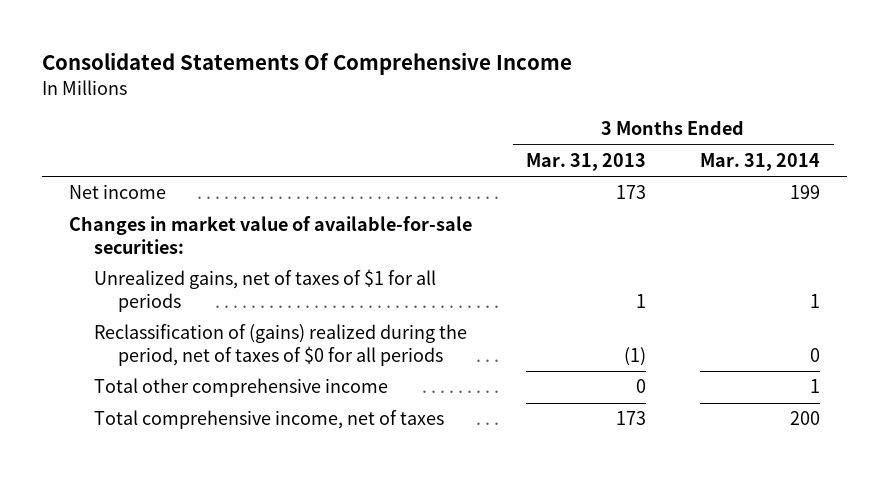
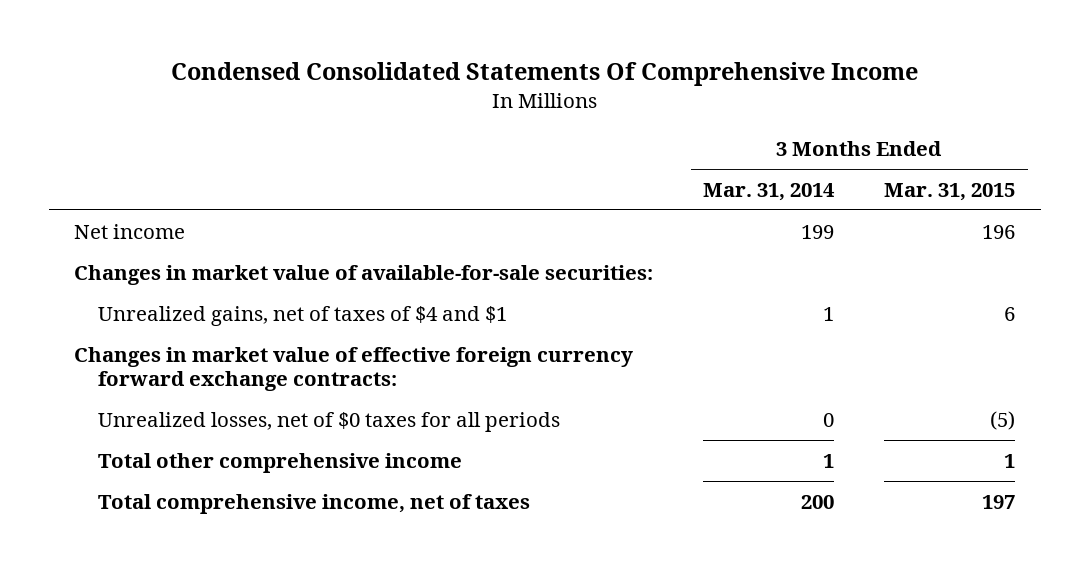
[42,52,573,76] Consolidated Statements Of Comprehensive Income -> [170,62,918,87] Condensed Consolidated Statements Of Comprehensive Income
[526,152,647,171] Mar. 31, 2013 -> none
none -> [884,182,1016,201] Mar. 31, 2015
[93,269,436,312] Unrealized gains, net of taxes of $1 for all periods -> [98,305,508,326] Unrealized gains, net of taxes of $4 and $1
none -> [73,346,633,392] Changes in market value of effective foreign currency forward exchange contracts:
[93,324,467,366] Reclassification of (gains) realized during the period, net of taxes of $0 for all periods -> [98,411,561,432] Unrealized losses, net of $0 taxes for all periods

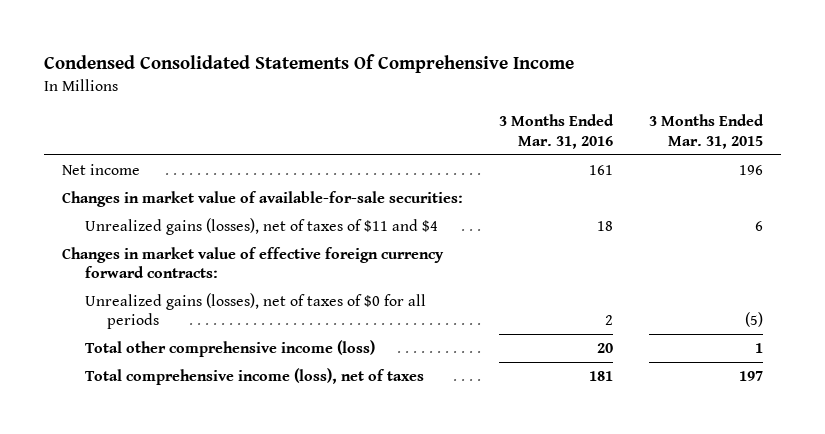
[703,182,836,201] Mar. 31, 2014 -> none
none -> [499,114,615,149] 3 Months Ended Mar. 31, 2016
[98,305,508,326] Unrealized gains, net of taxes of $4 and $1 -> [84,217,438,235] Unrealized gains (losses), net of taxes of $11 and $4
[73,346,633,392] Changes in market value of effective foreign currency forward exchange contracts: -> [62,246,445,279] Changes in market value of effective foreign currency forward contracts:
[98,411,561,432] Unrealized losses, net of $0 taxes for all periods -> [84,292,426,330] Unrealized gains (losses), net of taxes of $0 for all periods
[98,452,463,473] Total other comprehensive income -> [84,339,375,357] Total other comprehensive income (loss)
[98,493,531,514] Total comprehensive income, net of taxes -> [84,367,424,385] Total comprehensive income (loss), net of taxes

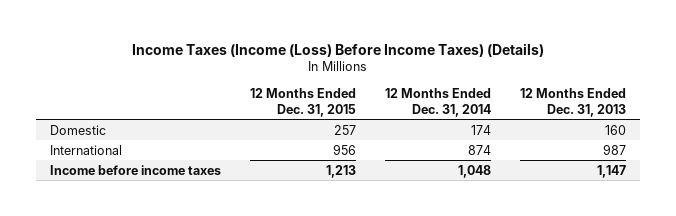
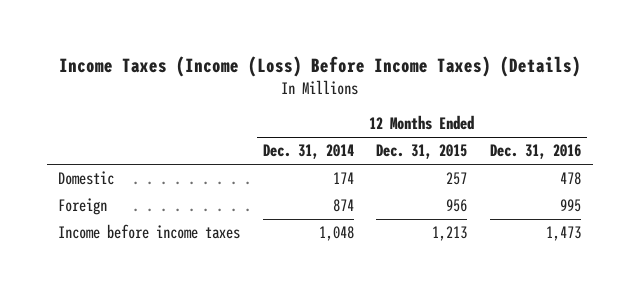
[519,88,626,117] 12 Months Ended Dec. 31, 2013 -> none
none -> [490,144,582,160] Dec. 31, 2016
[50,144,123,155] International -> [57,198,107,216] Foreign

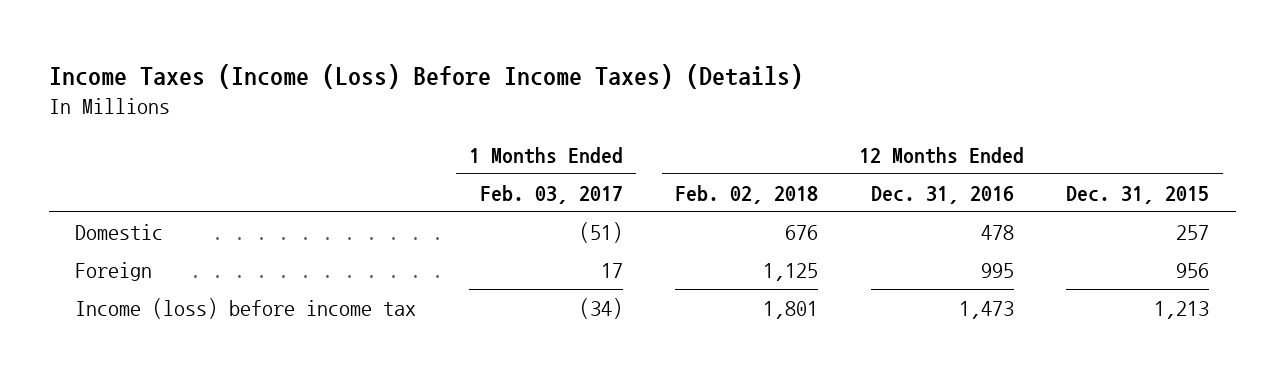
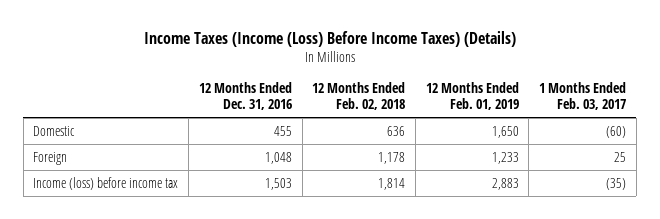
[1066,185,1210,204] Dec. 31, 2015 -> none
none -> [425,82,519,110] 12 Months Ended Feb. 01, 2019
[578,222,623,244] (51) -> [606,125,627,138] (60)
[785,225,819,241] 676 -> [387,125,406,136] 636
[980,225,1014,241] 478 -> [273,125,292,136] 455
[600,263,623,279] 17 -> [614,151,627,162] 25
[763,263,819,282] 1,125 -> [378,151,406,164] 1,178
[980,263,1014,279] 995 -> [264,151,292,164] 1,048
[578,298,623,320] (34) -> [606,177,627,190] (35)
[763,301,819,320] 1,801 -> [378,177,406,190] 1,814
[958,301,1014,320] 1,473 -> [264,177,292,190] 1,503

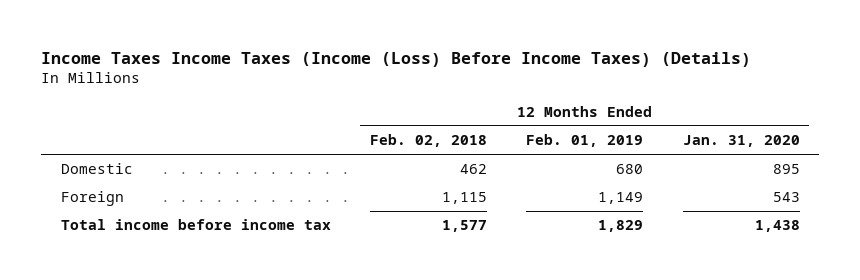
[143,30,516,47] Income Taxes (Income (Loss) Before Income Taxes) (Details) -> [41,51,752,67] Income Taxes Income Taxes (Income (Loss) Before Income Taxes) (Details)
[198,82,292,110] 12 Months Ended Dec. 31, 2016 -> none
[539,82,627,110] 1 Months Ended Feb. 03, 2017 -> none
none -> [682,135,800,148] Jan. 31, 2020
[387,125,406,136] 636 -> [460,164,488,175] 462
[491,125,519,138] 1,650 -> [616,164,644,175] 680
[378,151,406,164] 1,178 -> [442,192,488,205] 1,115
[491,151,519,164] 1,233 -> [598,192,644,205] 1,149
[33,176,179,190] Income (loss) before income tax -> [60,219,331,231] Total income before income tax
[378,177,406,190] 1,814 -> [442,220,488,233] 1,577
[491,177,519,190] 2,883 -> [598,220,644,233] 1,829

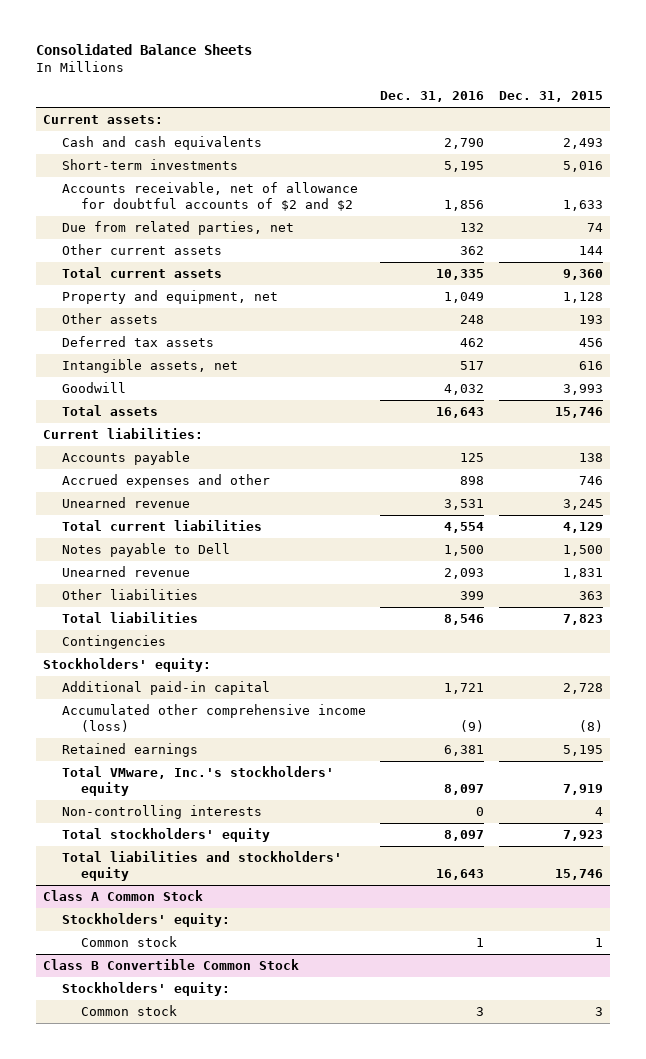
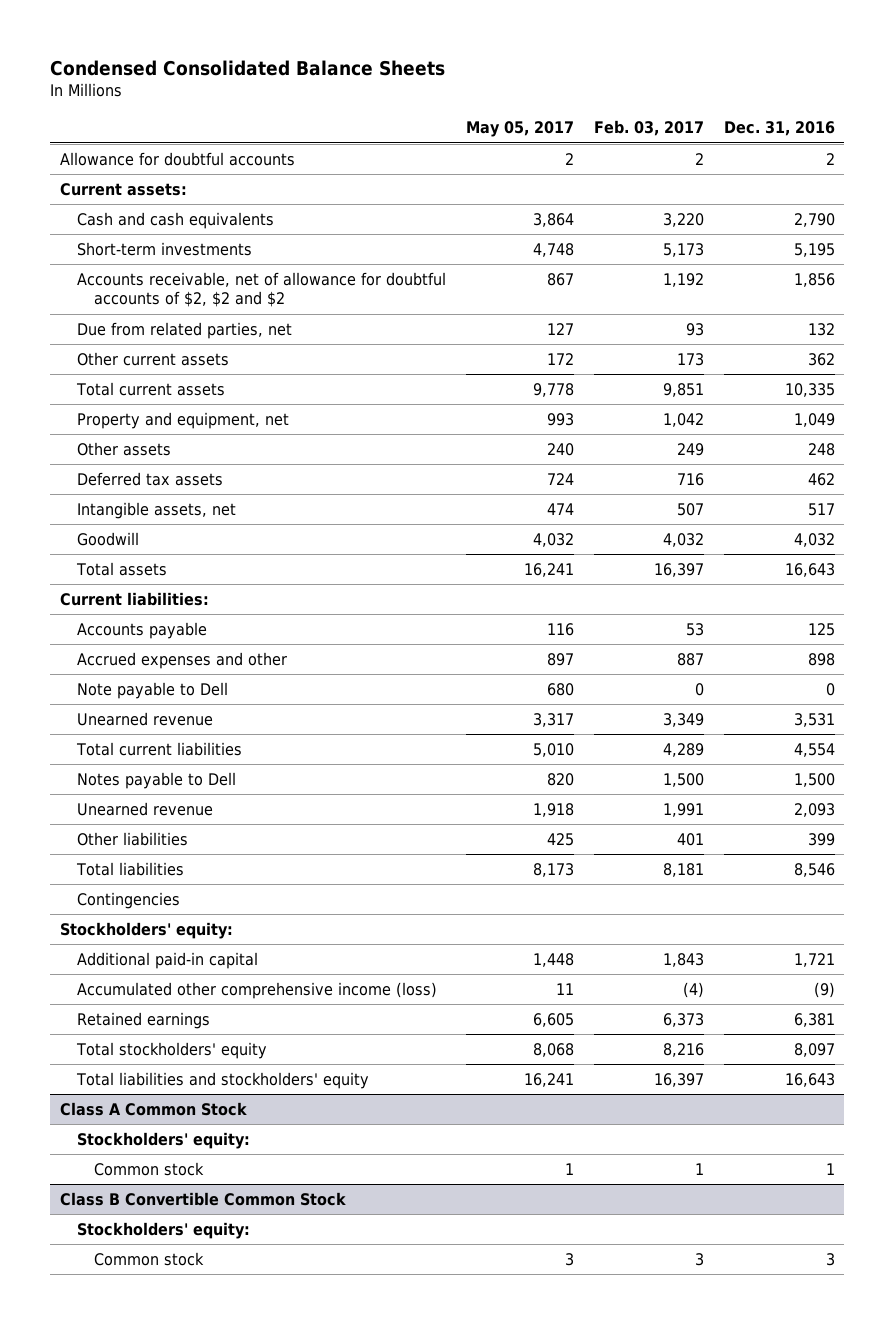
[35,44,252,56] Consolidated Balance Sheets -> [50,59,446,76] Condensed Consolidated Balance Sheets
[498,91,603,103] Dec. 31, 2015 -> none
none -> [465,121,574,138] May 05, 2017
none -> [593,120,704,137] Feb. 03, 2017
none -> [60,152,296,167] Allowance for doubtful accounts
[62,182,359,211] Accounts receivable, net of allowance for doubtful accounts of $2 and $2 -> [77,272,447,308] Accounts receivable, net of allowance for doubtful accounts of $2, $2 and $2
none -> [77,682,229,700] Note payable to Dell
[62,766,335,796] Total VMware, Inc.'s stockholders' equity -> none
[62,805,263,820] Non-controlling interests -> none

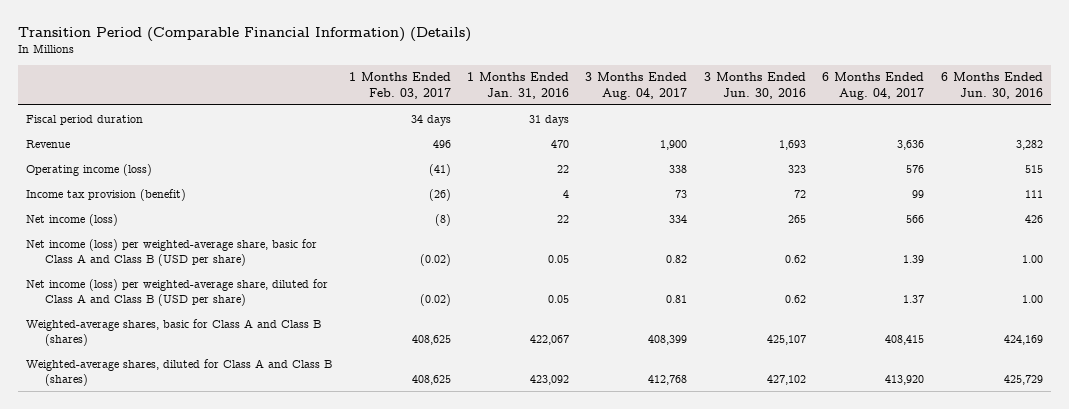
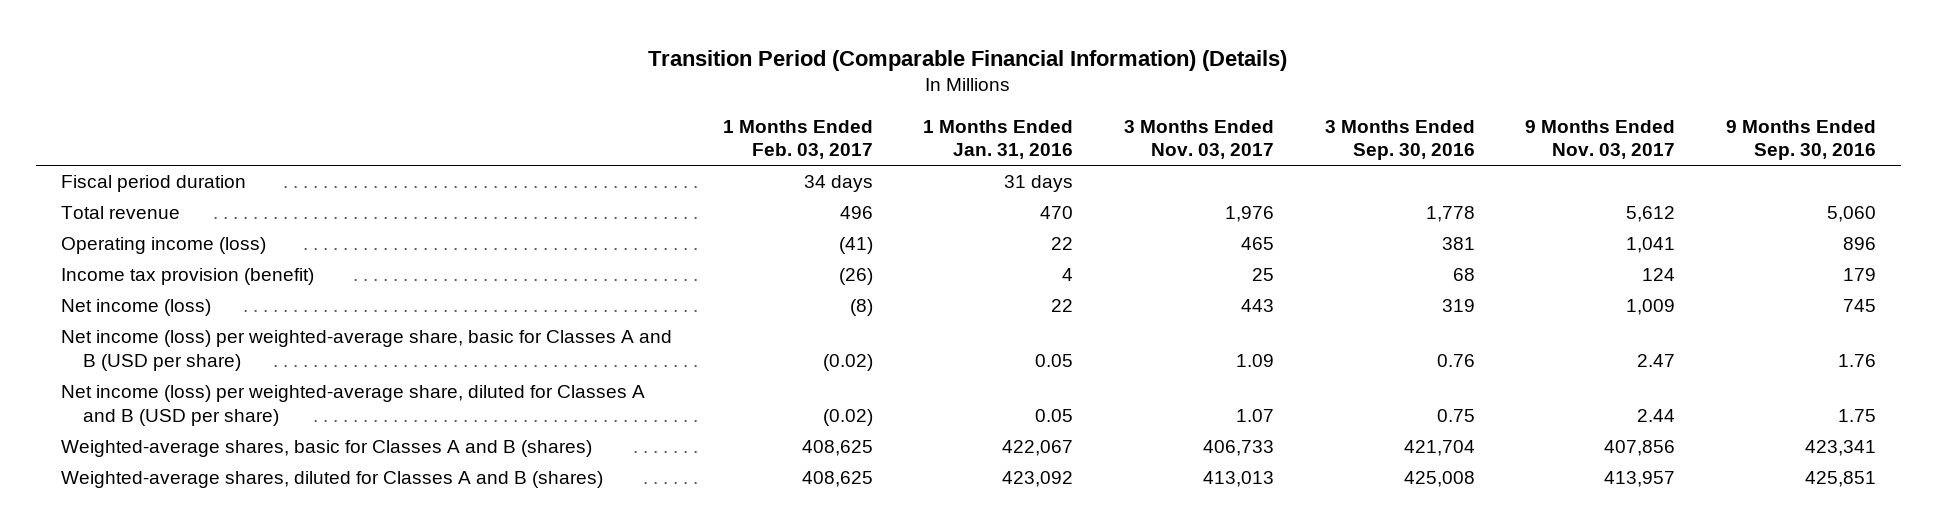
[585,72,688,100] 3 Months Ended Aug. 04, 2017 -> none
[703,72,806,99] 3 Months Ended Jun. 30, 2016 -> none
[822,72,925,100] 6 Months Ended Aug. 04, 2017 -> none
[940,72,1043,99] 6 Months Ended Jun. 30, 2016 -> none
none -> [1123,119,1274,160] 3 Months Ended Nov. 03, 2017
none -> [1324,119,1475,161] 3 Months Ended Sep. 30, 2016
none -> [1525,119,1676,160] 9 Months Ended Nov. 03, 2017
none -> [1725,119,1876,161] 9 Months Ended Sep. 30, 2016
[26,139,71,148] Revenue -> [61,206,181,220] Total revenue
[26,238,318,267] Net income (loss) per weighted-average share, basic for Class A and Class B (USD per share) -> [61,330,673,371] Net income (loss) per weighted-average share, basic for Classes A and B (USD per share)
[26,278,329,307] Net income (loss) per weighted-average share, diluted for Class A and Class B (USD per share) -> [61,385,646,426] Net income (loss) per weighted-average share, diluted for Classes A and B (USD per share)
[26,318,322,347] Weighted-average shares, basic for Class A and Class B (shares) -> [61,440,593,458] Weighted-average shares, basic for Classes A and B (shares)
[26,358,333,387] Weighted-average shares, diluted for Class A and Class B (shares) -> [61,471,604,489] Weighted-average shares, diluted for Classes A and B (shares)

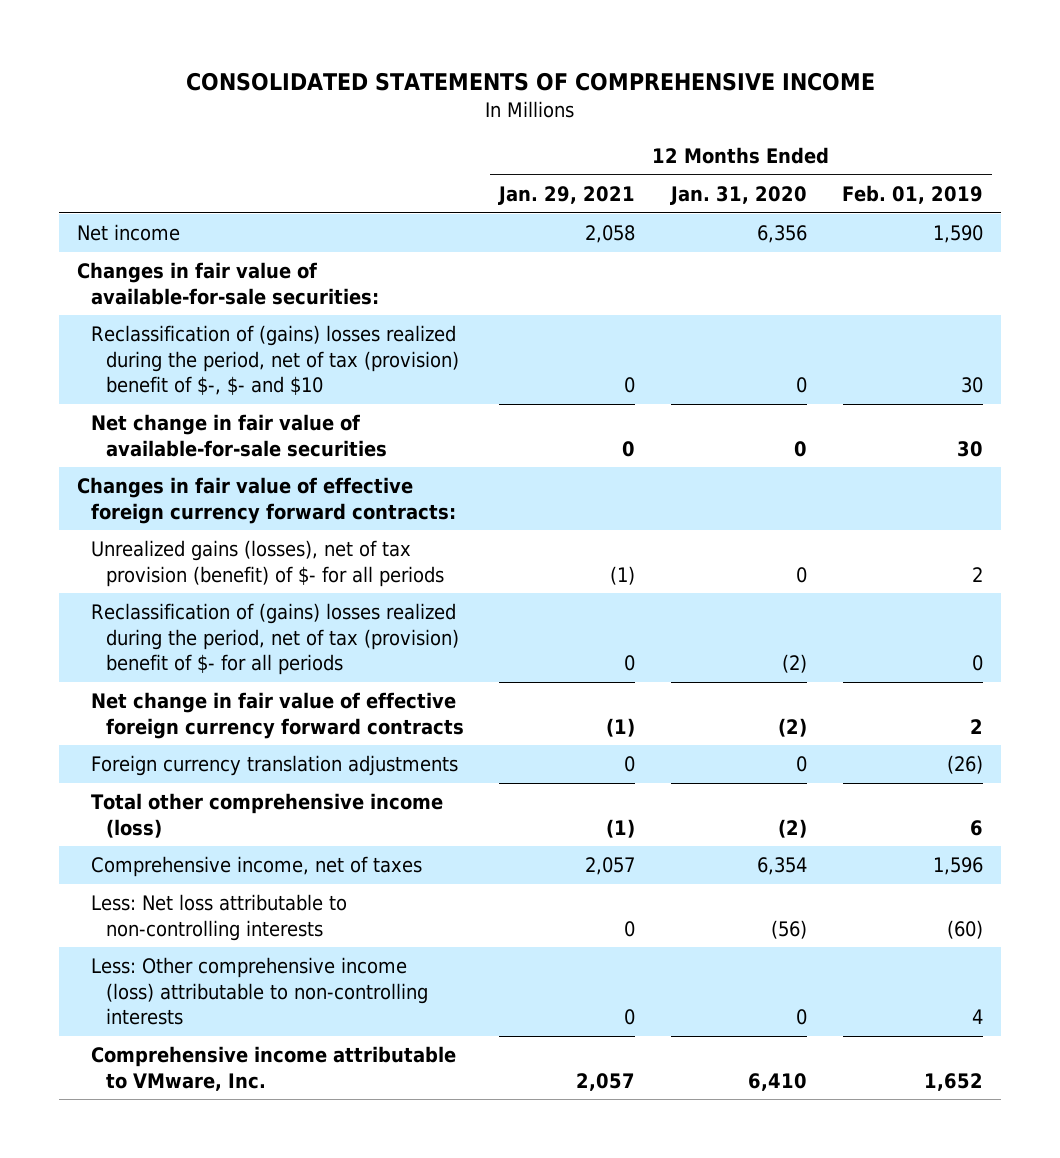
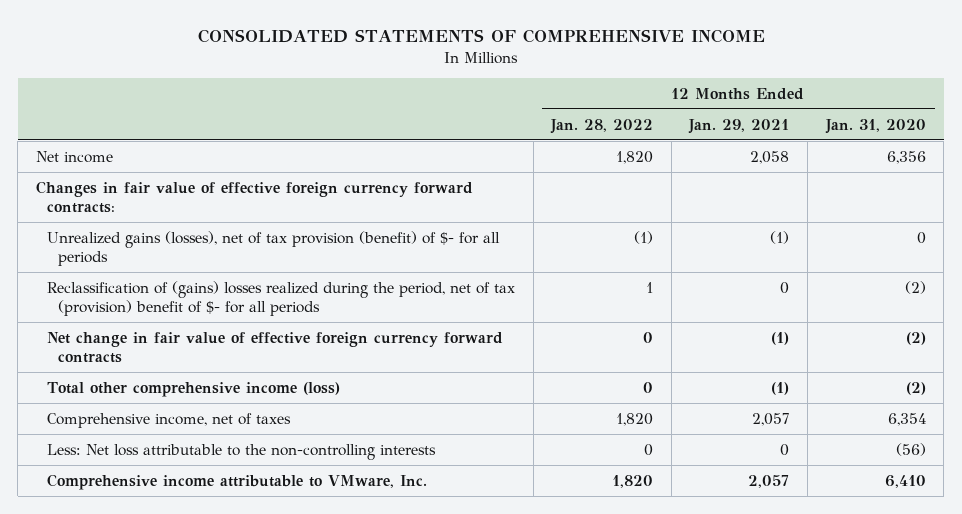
[842,185,984,205] Feb. 01, 2019 -> none
none -> [550,118,654,134] Jan. 28, 2022
[76,262,380,305] Changes in fair value of available-for-sale securities: -> none
[91,325,459,396] Reclassification of (gains) losses realized during the period, net of tax (provision) benefit of $-, $- and $10 -> none
[91,414,387,457] Net change in fair value of available-for-sale securities -> none
[91,755,459,777] Foreign currency translation adjustments -> none
[91,957,428,1026] Less: Other comprehensive income (loss) attributable to non-controlling interests -> none
[91,894,348,941] Less: Net loss attributable to non-controlling interests -> [46,443,436,460] Less: Net loss attributable to the non-controlling interests

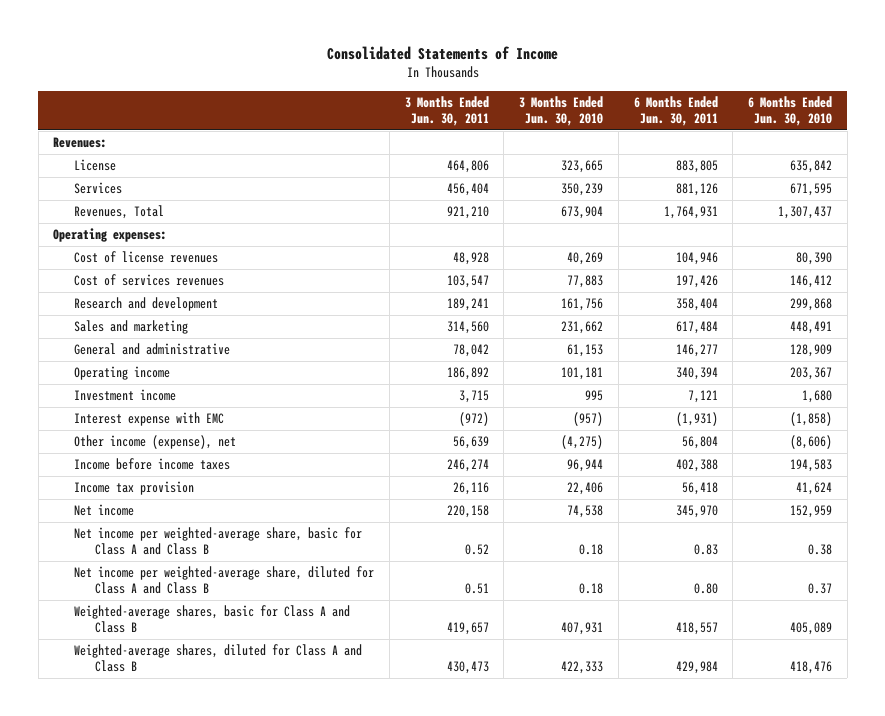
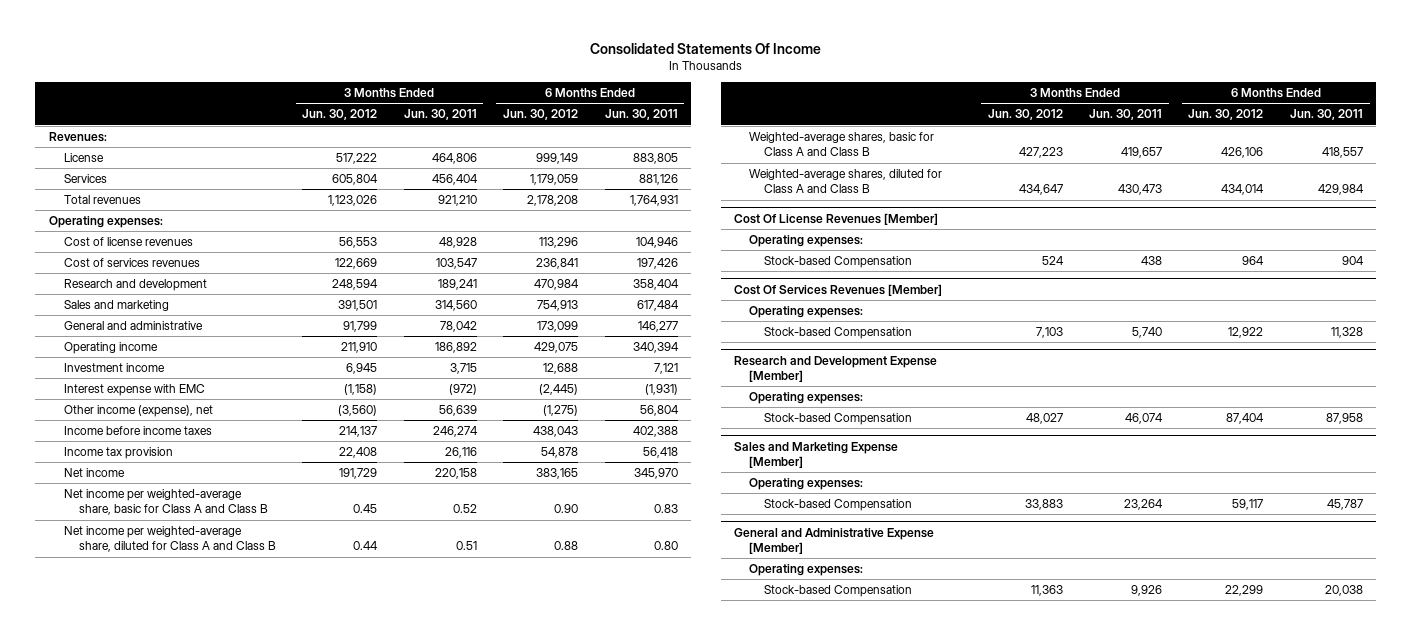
[326,45,558,60] Consolidated Statements of Income -> [589,43,821,55] Consolidated Statements Of Income
[519,95,604,127] 3 Months Ended Jun. 30, 2010 -> none
[748,95,833,127] 6 Months Ended Jun. 30, 2010 -> none
none -> [302,109,378,121] Jun. 30, 2012
none -> [503,109,579,121] Jun. 30, 2012
[74,205,165,220] Revenues, Total -> [63,194,141,204] Total revenues
none -> [734,212,939,225] Cost Of License Revenues [Member]
none -> [749,234,864,247] Operating expenses:
none -> [764,255,913,268] Stock-based Compensation
none -> [734,283,943,296] Cost Of Services Revenues [Member]
none -> [749,305,864,318] Operating expenses:
none -> [764,326,913,339] Stock-based Compensation
none -> [734,355,938,383] Research and Development Expense [Member]
none -> [749,391,864,404] Operating expenses:
none -> [764,412,913,425] Stock-based Compensation
none -> [734,441,899,469] Sales and Marketing Expense [Member]
none -> [749,477,864,490] Operating expenses:
none -> [764,498,913,511] Stock-based Compensation
none -> [734,527,935,555] General and Administrative Expense [Member]
none -> [749,563,864,576] Operating expenses:
none -> [764,584,913,597] Stock-based Compensation

